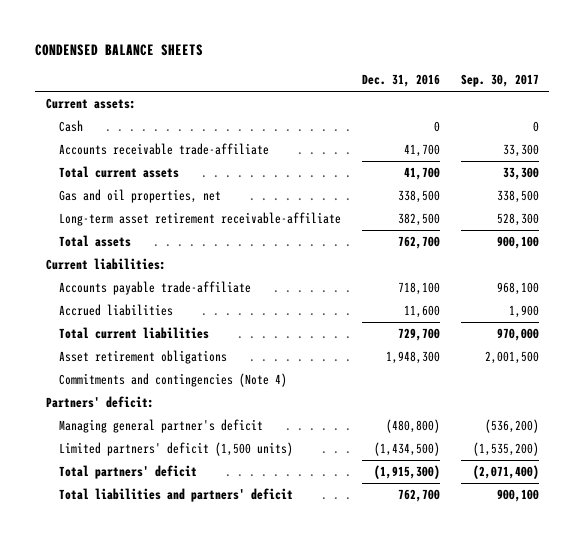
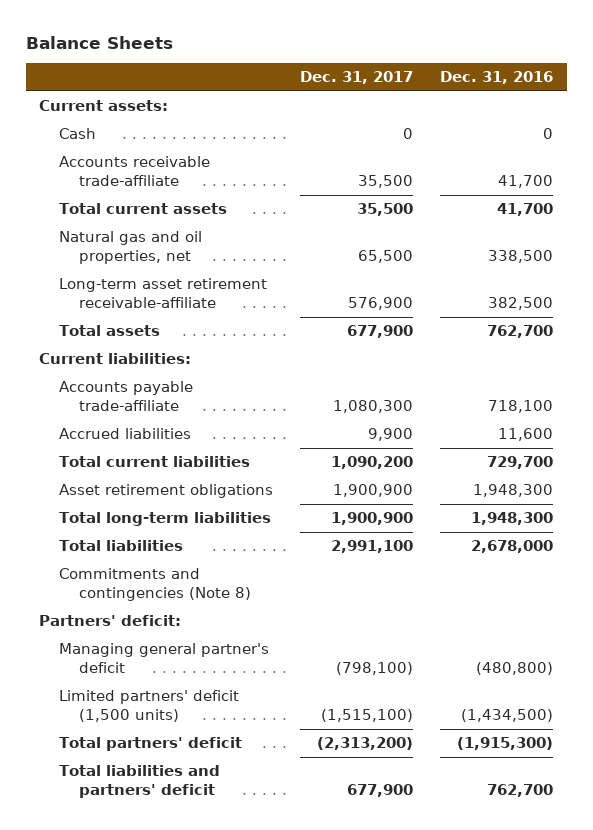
[35,44,204,57] CONDENSED BALANCE SHEETS -> [25,35,173,49] Balance Sheets
[460,74,539,88] Sep. 30, 2017 -> none
none -> [300,71,414,85] Dec. 31, 2017
[58,189,221,204] Gas and oil properties, net -> [59,231,203,264] Natural gas and oil properties, net
none -> [59,512,272,527] Total long-term liabilities
none -> [59,540,184,552] Total liabilities
[58,373,287,388] Commitments and contingencies (Note 4) -> [59,568,252,601] Commitments and contingencies (Note 8)

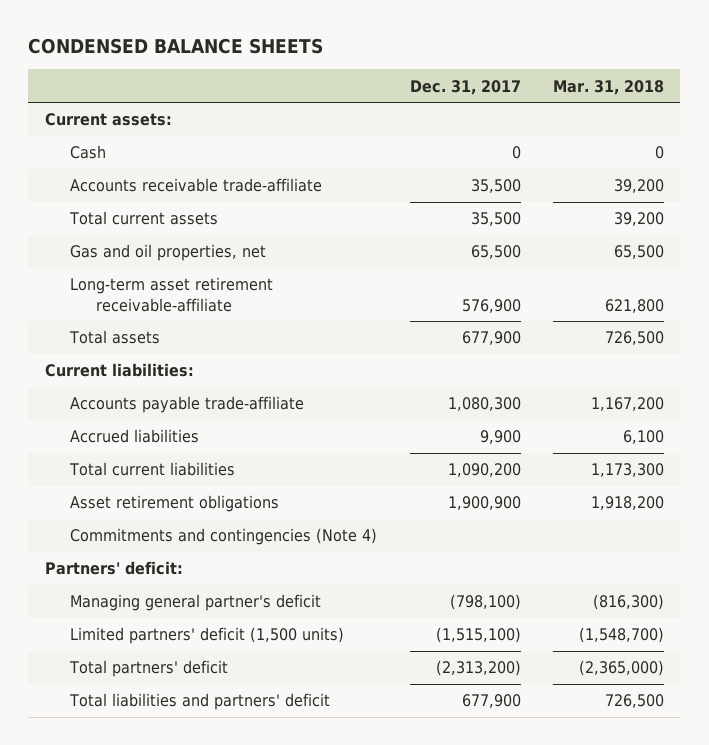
[25,35,173,49] Balance Sheets -> [28,38,324,55] CONDENSED BALANCE SHEETS
[440,71,554,85] Dec. 31, 2016 -> none
none -> [553,79,665,95] Mar. 31, 2018
[59,231,203,264] Natural gas and oil properties, net -> [70,244,267,262] Gas and oil properties, net
[59,512,272,527] Total long-term liabilities -> none
[59,540,184,552] Total liabilities -> none
[59,568,252,601] Commitments and contingencies (Note 8) -> [70,528,378,546] Commitments and contingencies (Note 4)

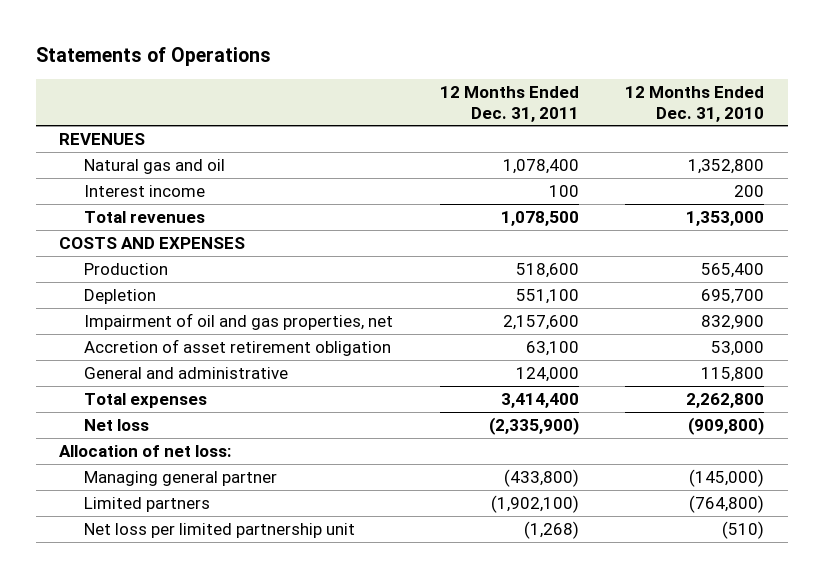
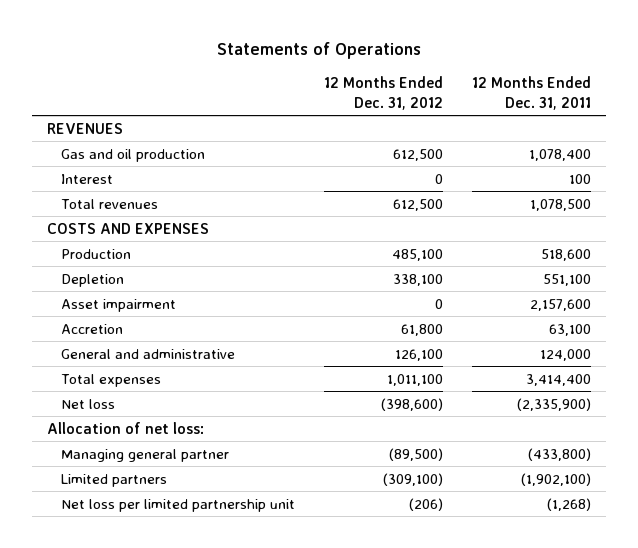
[625,86,765,122] 12 Months Ended Dec. 31, 2010 -> none
none -> [323,76,443,110] 12 Months Ended Dec. 31, 2012
[84,159,226,175] Natural gas and oil -> [60,148,205,162] Gas and oil production
[84,185,206,198] Interest income -> [60,173,113,184] Interest
[84,313,394,331] Impairment of oil and gas properties, net -> [60,298,176,312] Asset impairment
[84,339,392,357] Accretion of asset retirement obligation -> [60,323,123,334] Accretion

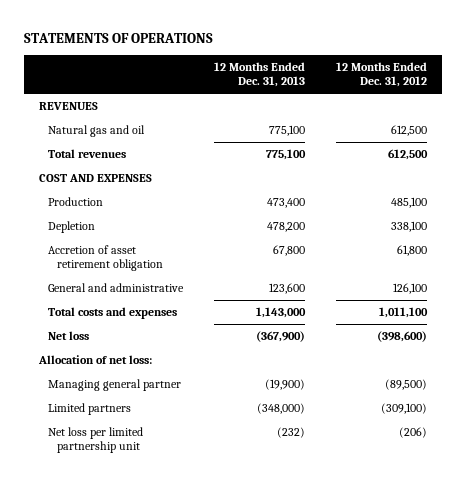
[216,42,421,60] Statements of Operations -> [23,32,213,43] STATEMENTS OF OPERATIONS
[472,76,592,110] 12 Months Ended Dec. 31, 2011 -> none
none -> [213,61,305,88] 12 Months Ended Dec. 31, 2013
[60,173,113,184] Interest -> none
[60,148,205,162] Gas and oil production -> [48,125,146,138] Natural gas and oil
[46,222,209,234] COSTS AND EXPENSES -> [39,174,153,183] COST AND EXPENSES
[60,298,176,312] Asset impairment -> none
[60,323,123,334] Accretion -> [48,245,164,272] Accretion of asset retirement obligation
[60,373,161,387] Total expenses -> [48,307,178,320] Total costs and expenses

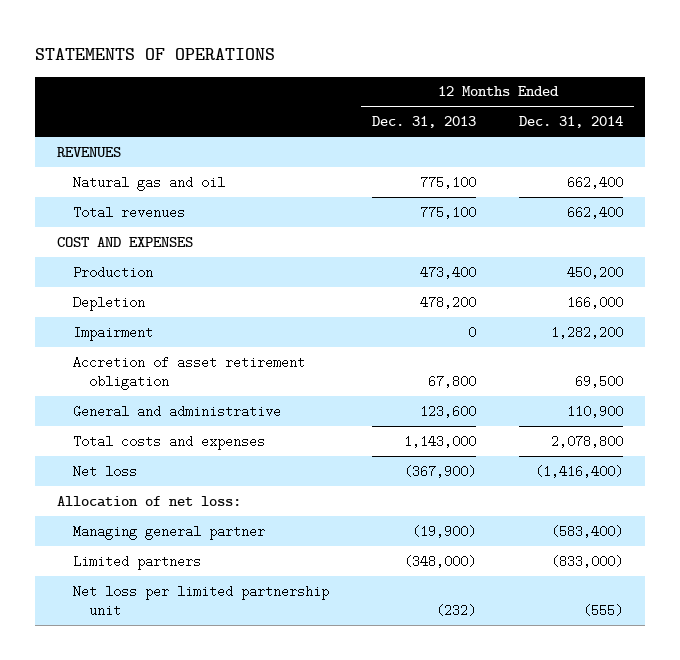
[335,61,427,88] 12 Months Ended Dec. 31, 2012 -> none
none -> [519,116,624,129] Dec. 31, 2014
none -> [72,325,153,341] Impairment

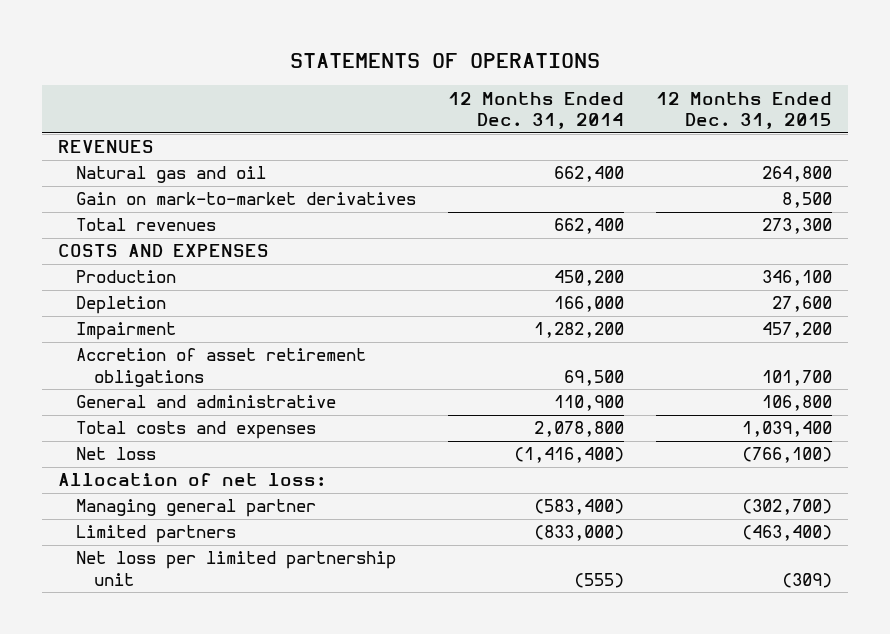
[371,116,476,129] Dec. 31, 2013 -> none
none -> [656,91,833,130] 12 Months Ended Dec. 31, 2015
none -> [76,192,417,206] Gain on mark-to-market derivatives
[56,236,193,247] COST AND EXPENSES -> [57,244,269,258] COSTS AND EXPENSES
[72,355,305,390] Accretion of asset retirement obligation -> [76,348,367,388] Accretion of asset retirement obligations

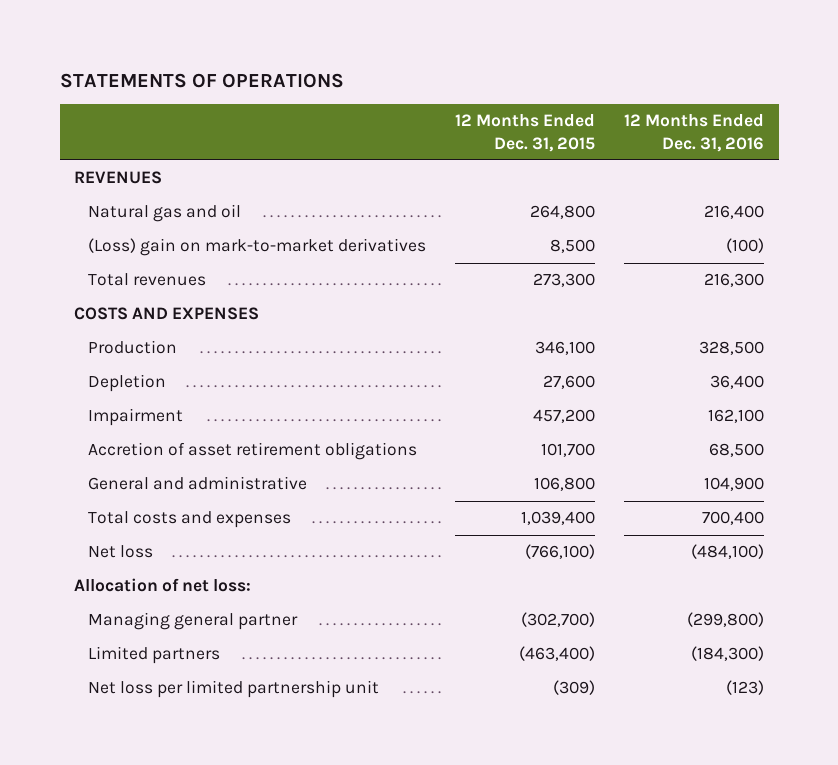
[448,91,625,130] 12 Months Ended Dec. 31, 2014 -> none
none -> [624,114,765,152] 12 Months Ended Dec. 31, 2016
[76,192,417,206] Gain on mark-to-market derivatives -> [88,238,427,257] (Loss) gain on mark-to-market derivatives

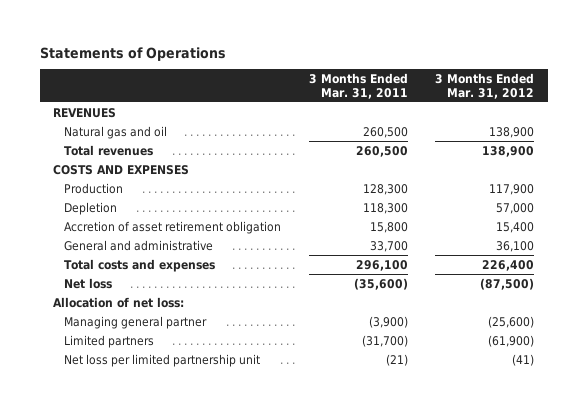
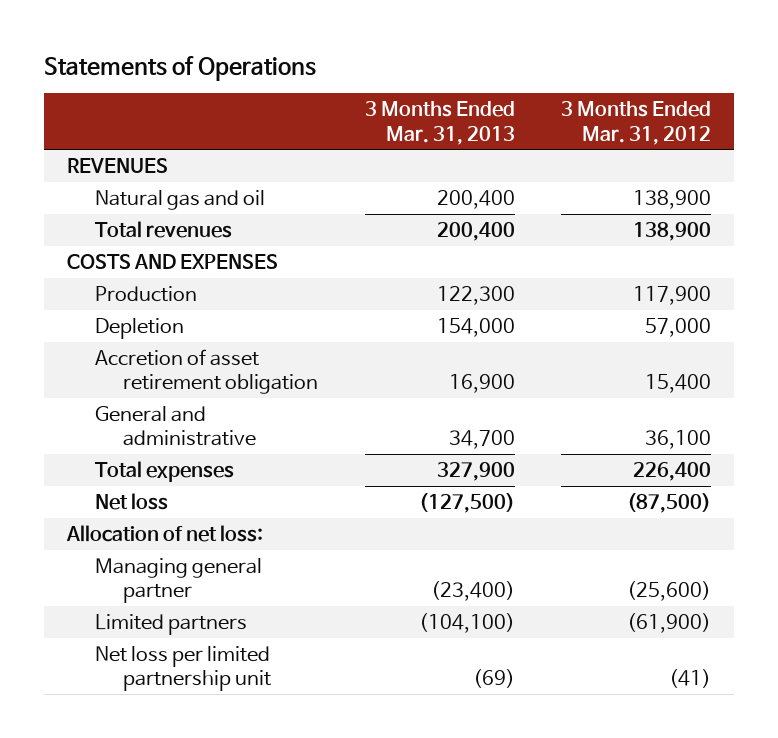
[308,73,408,99] 3 Months Ended Mar. 31, 2011 -> none
none -> [364,101,515,145] 3 Months Ended Mar. 31, 2013
[64,258,216,272] Total costs and expenses -> [94,460,234,482] Total expenses

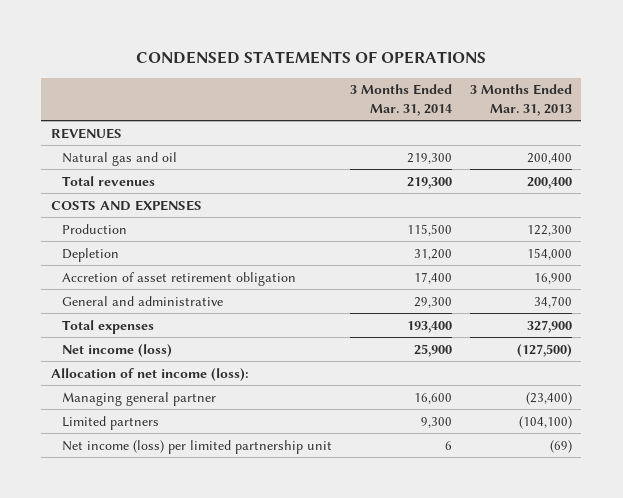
[43,55,316,81] Statements of Operations -> [136,51,487,65] CONDENSED STATEMENTS OF OPERATIONS
[561,101,712,145] 3 Months Ended Mar. 31, 2012 -> none
none -> [350,84,453,116] 3 Months Ended Mar. 31, 2014
[94,492,168,510] Net loss -> [61,343,172,357] Net income (loss)
[65,524,263,542] Allocation of net loss: -> [50,367,249,381] Allocation of net income (loss):
[94,645,271,692] Net loss per limited partnership unit -> [61,439,332,454] Net income (loss) per limited partnership unit

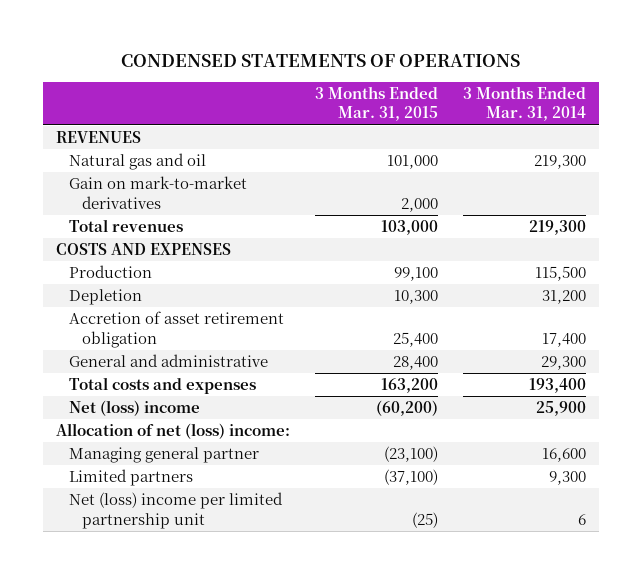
[470,84,573,116] 3 Months Ended Mar. 31, 2013 -> none
none -> [315,86,439,122] 3 Months Ended Mar. 31, 2015
none -> [68,176,247,209] Gain on mark-to-market derivatives
[61,319,154,334] Total expenses -> [68,377,256,395] Total costs and expenses
[61,343,172,357] Net income (loss) -> [68,400,200,417] Net (loss) income
[50,367,249,381] Allocation of net income (loss): -> [56,423,291,440] Allocation of net (loss) income:
[61,439,332,454] Net income (loss) per limited partnership unit -> [68,492,283,529] Net (loss) income per limited partnership unit

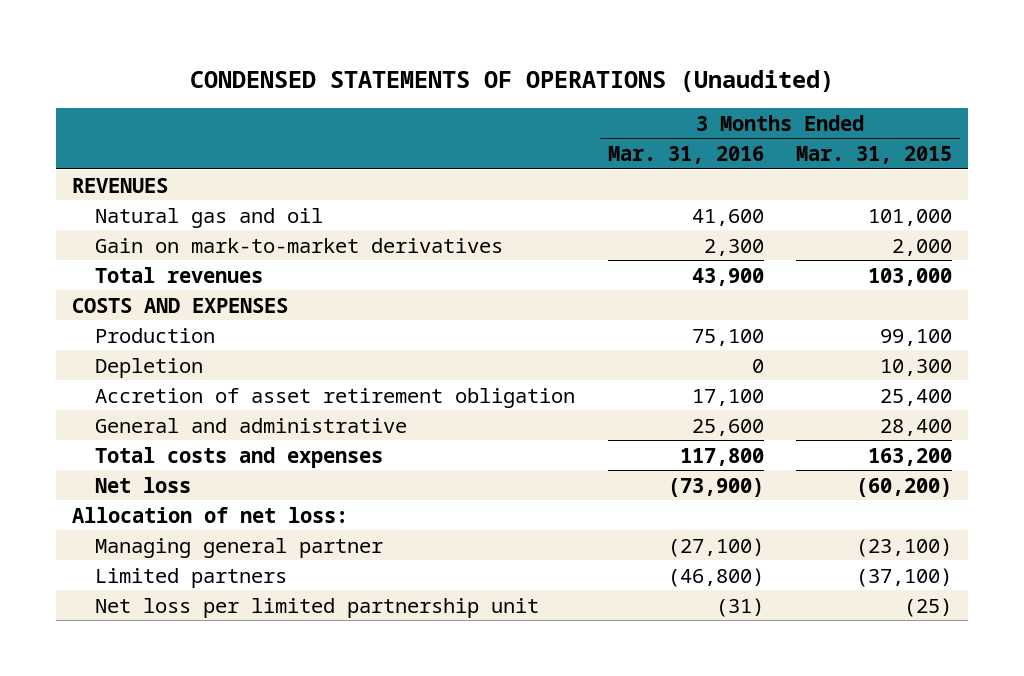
[121,53,521,67] CONDENSED STATEMENTS OF OPERATIONS -> [189,69,834,92] CONDENSED STATEMENTS OF OPERATIONS (Unaudited)
[463,86,587,122] 3 Months Ended Mar. 31, 2014 -> none
none -> [607,146,764,165] Mar. 31, 2016
[68,400,200,417] Net (loss) income -> [95,476,192,493] Net loss
[56,423,291,440] Allocation of net (loss) income: -> [71,506,348,523] Allocation of net loss:
[68,492,283,529] Net (loss) income per limited partnership unit -> [95,597,540,618] Net loss per limited partnership unit

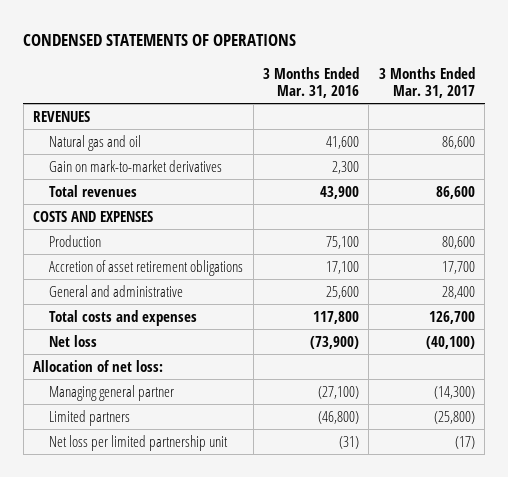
[189,69,834,92] CONDENSED STATEMENTS OF OPERATIONS (Unaudited) -> [23,34,297,47] CONDENSED STATEMENTS OF OPERATIONS
[795,146,952,165] Mar. 31, 2015 -> none
none -> [378,66,475,98] 3 Months Ended Mar. 31, 2017
[95,357,204,378] Depletion -> none
[95,387,576,408] Accretion of asset retirement obligation -> [49,259,244,276] Accretion of asset retirement obligations

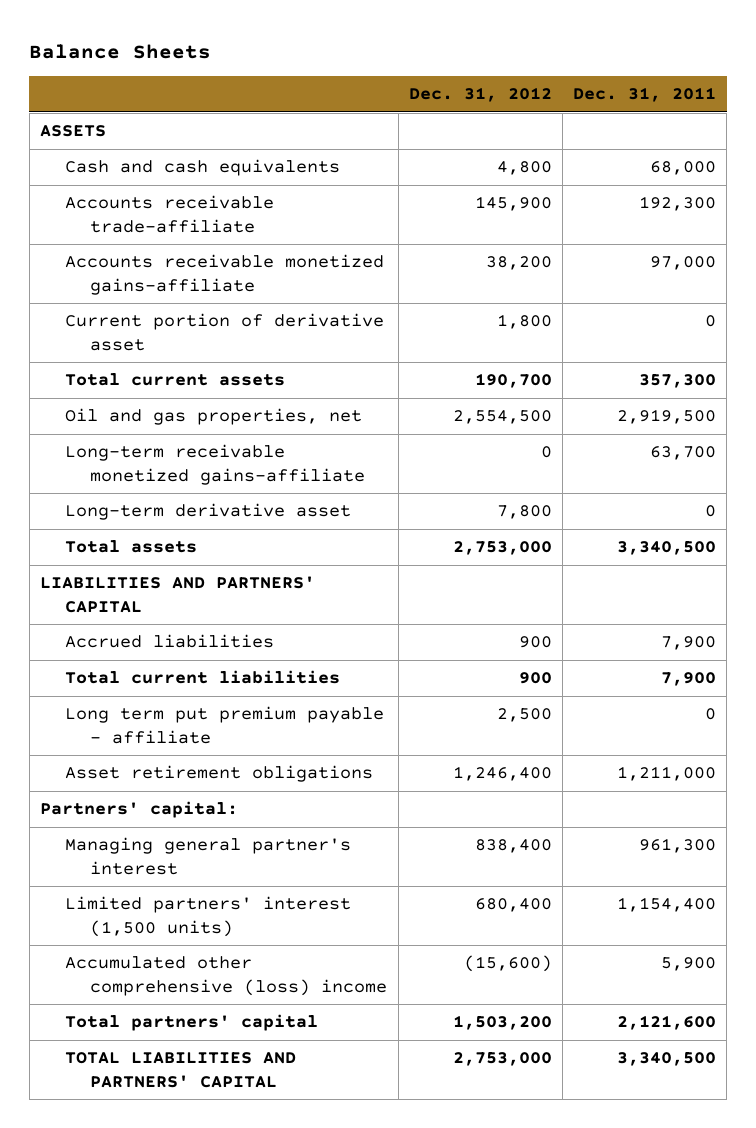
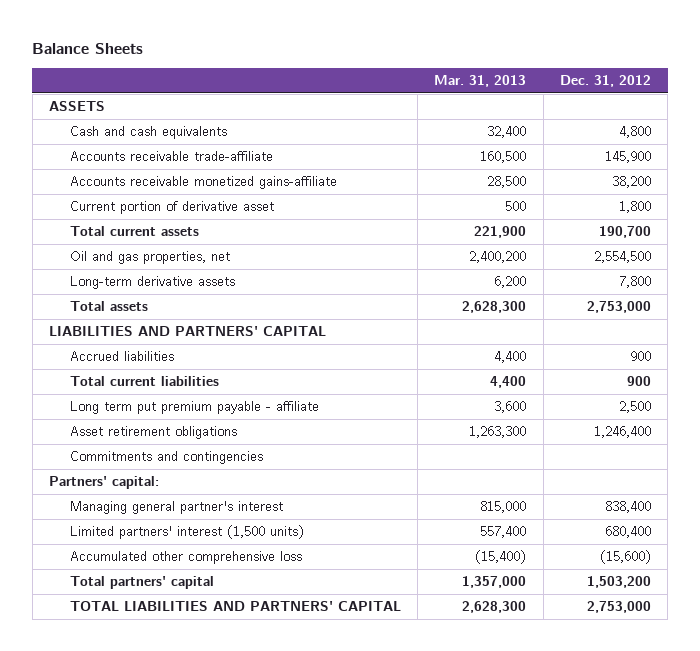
[573,87,717,103] Dec. 31, 2011 -> none
none -> [434,75,527,88] Mar. 31, 2013
[65,444,366,485] Long-term receivable monetized gains-affiliate -> none
[65,503,352,521] Long-term derivative asset -> [69,276,235,290] Long-term derivative assets
none -> [69,451,263,465] Commitments and contingencies
[65,956,388,996] Accumulated other comprehensive (loss) income -> [69,551,302,565] Accumulated other comprehensive loss

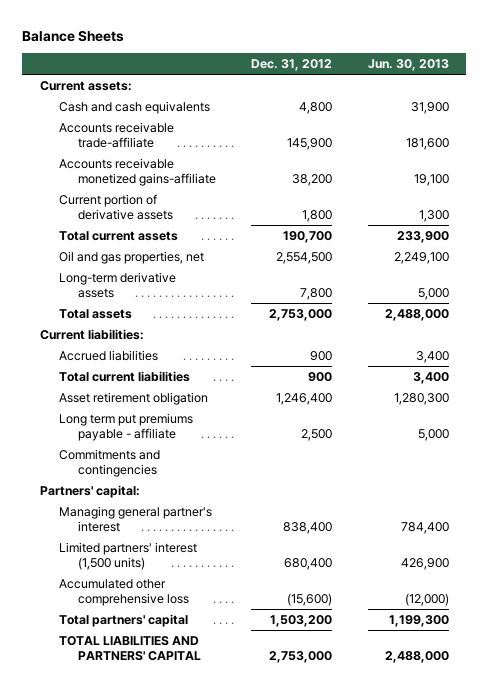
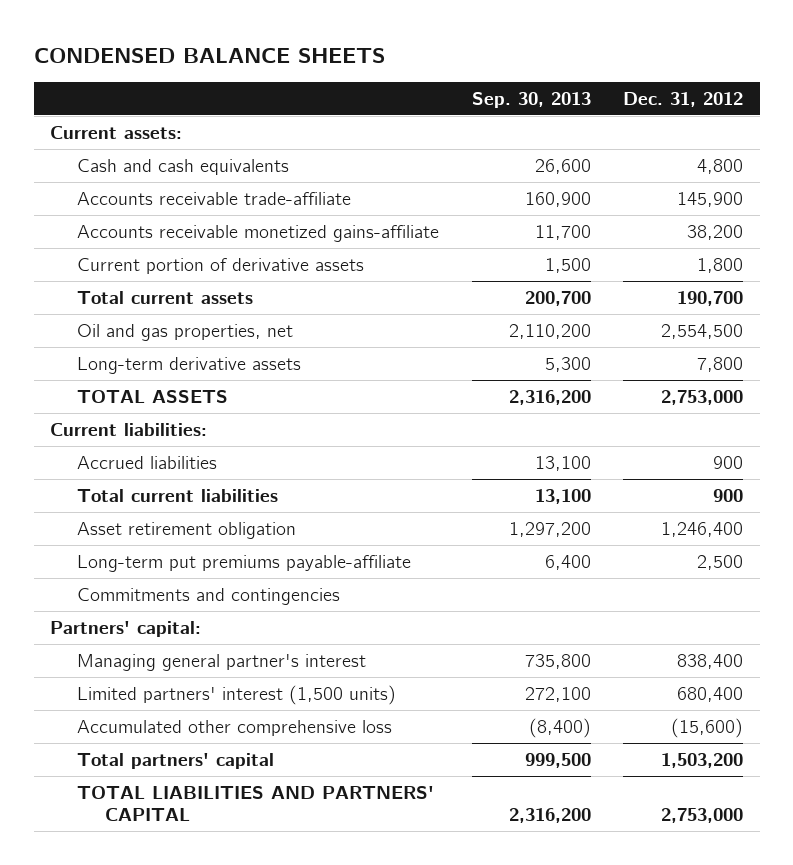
[22,30,125,43] Balance Sheets -> [33,48,385,64] CONDENSED BALANCE SHEETS
[367,59,449,72] Jun. 30, 2013 -> none
none -> [471,91,591,108] Sep. 30, 2013
[58,308,132,319] Total assets -> [77,390,229,404] TOTAL ASSETS
[58,412,193,441] Long term put premiums payable - affiliate -> [77,555,412,573] Long-term put premiums payable-affiliate

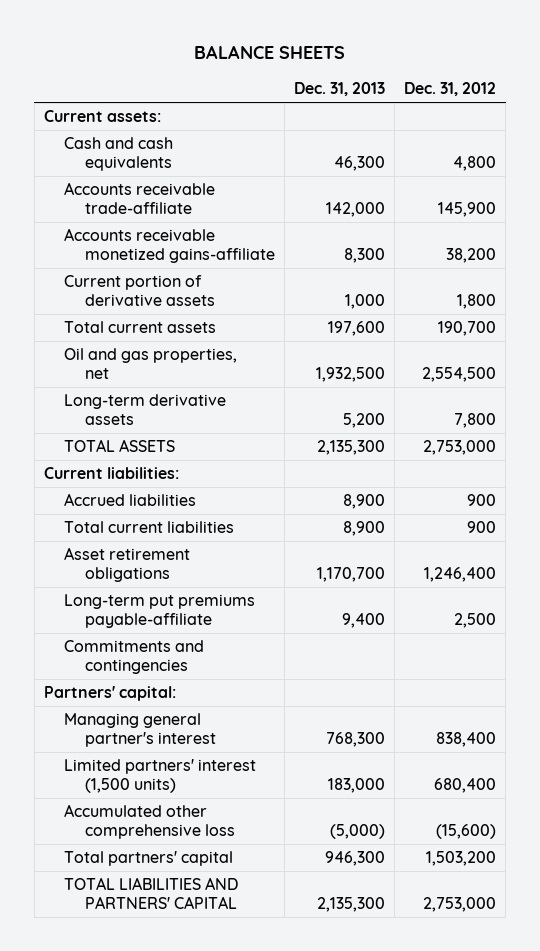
[33,48,385,64] CONDENSED BALANCE SHEETS -> [194,44,346,59] BALANCE SHEETS
[471,91,591,108] Sep. 30, 2013 -> none
none -> [294,81,386,96] Dec. 31, 2013
[77,522,297,540] Asset retirement obligation -> [64,547,191,583] Asset retirement obligations

